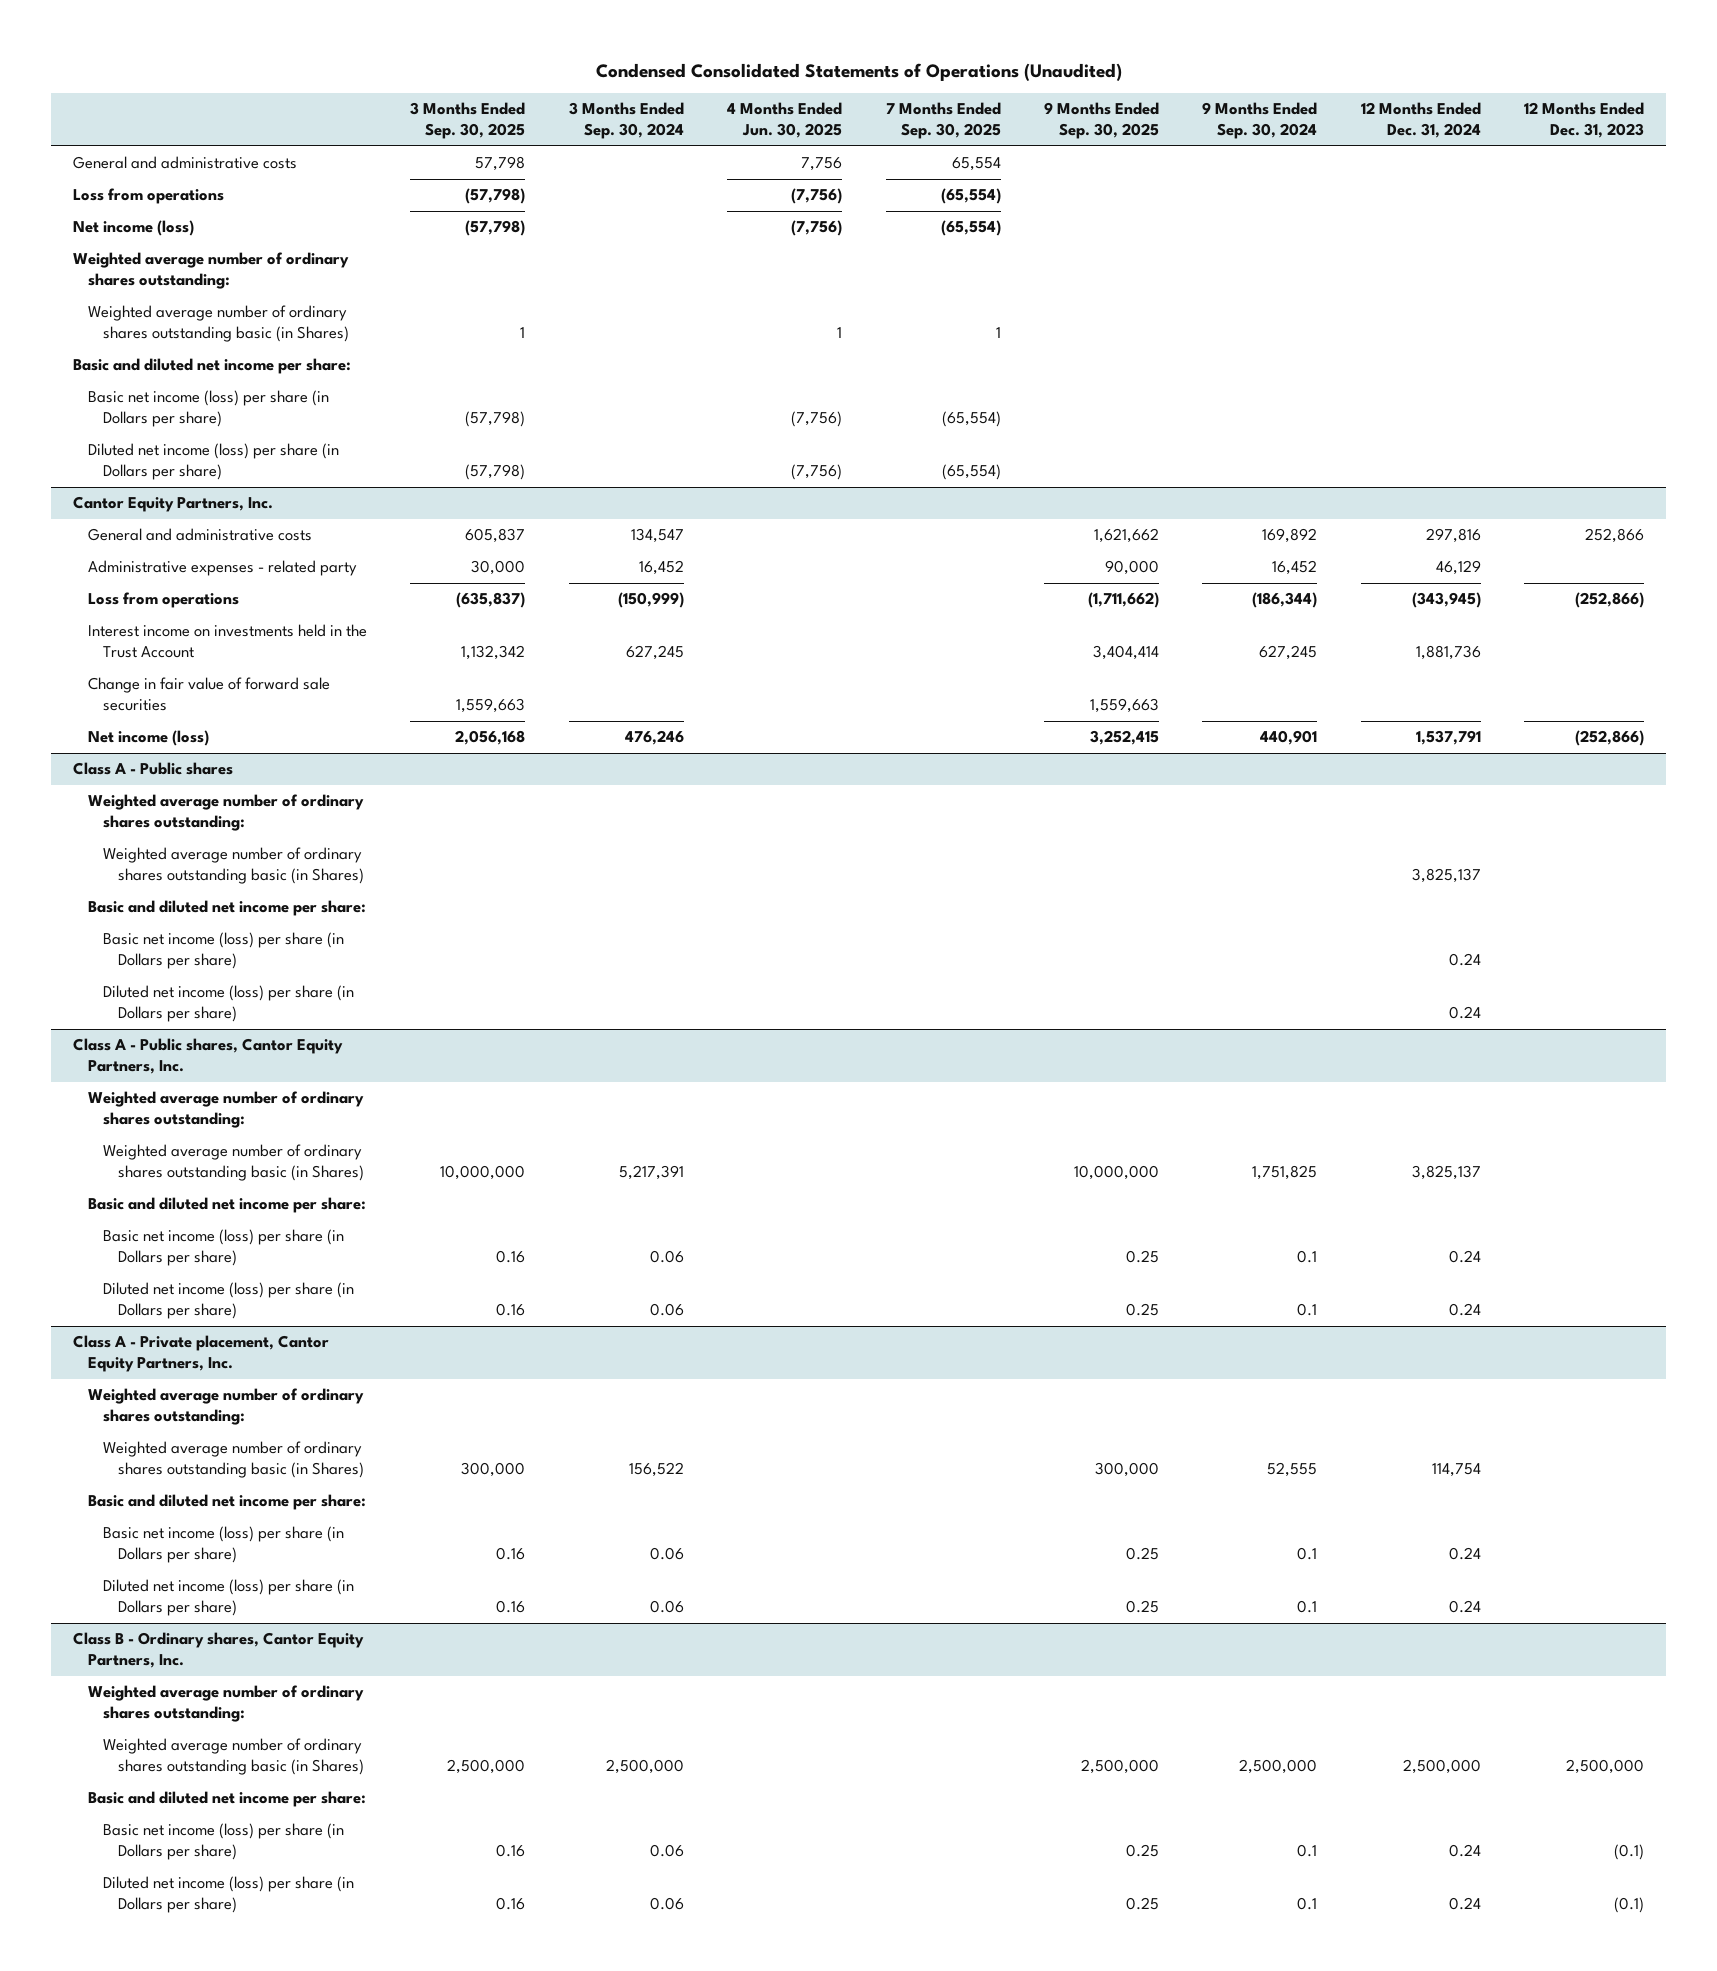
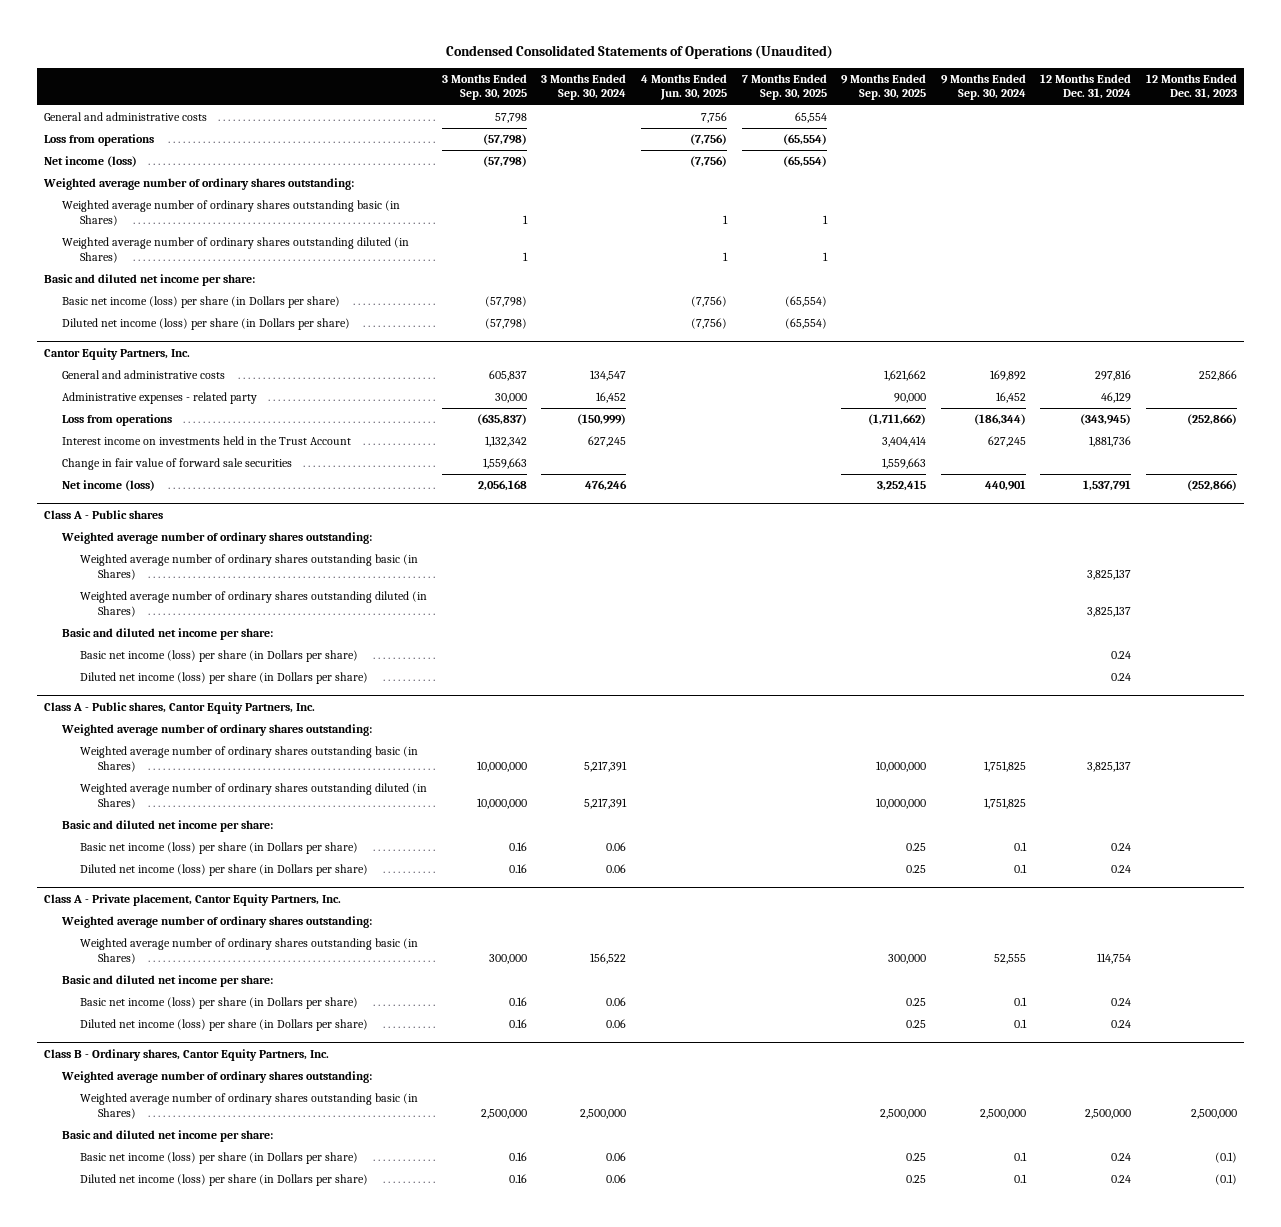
none -> [62,237,410,263] Weighted average number of ordinary shares outstanding diluted (in Shares)
none -> [80,591,428,617] Weighted average number of ordinary shares outstanding diluted (in Shares)
none -> [80,783,428,809] Weighted average number of ordinary shares outstanding diluted (in Shares)

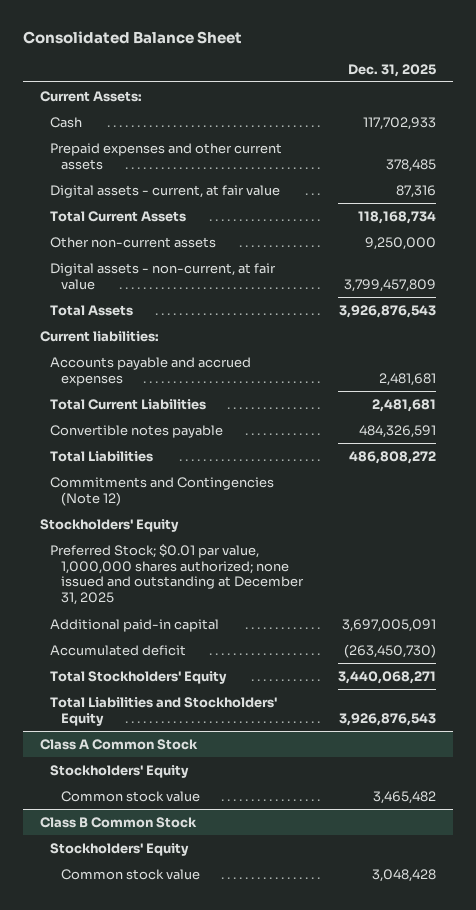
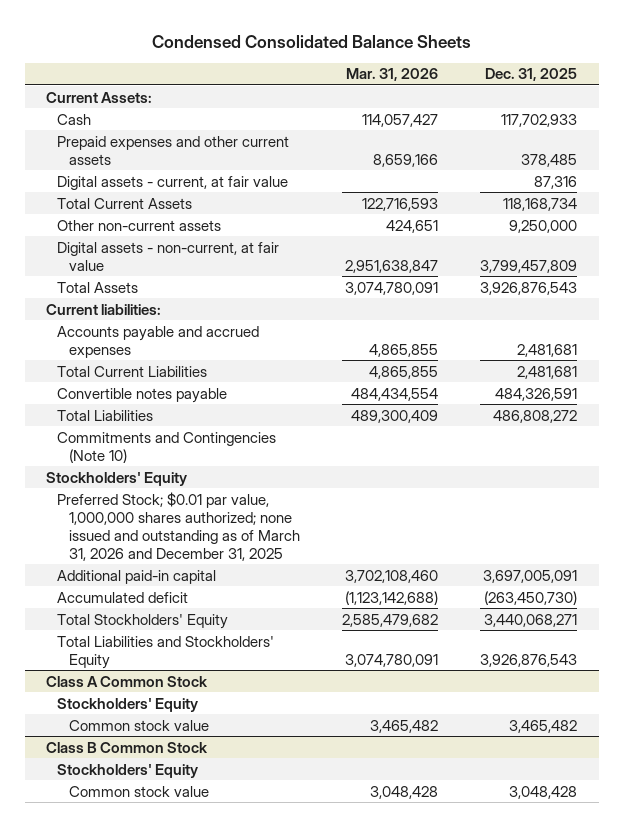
[22,30,242,44] Consolidated Balance Sheet -> [151,34,471,48] Condensed Consolidated Balance Sheets
none -> [346,68,439,82] Mar. 31, 2026
[50,476,275,506] Commitments and Contingencies (Note 12) -> [57,431,277,463] Commitments and Contingencies (Note 10)
[50,543,304,606] Preferred Stock; $0.01 par value, 1,000,000 shares authorized; none issued and outstanding at December 31, 2025 -> [57,491,301,561] Preferred Stock; $0.01 par value, 1,000,000 shares authorized; none issued and outstanding as of March 31, 2026 and December 31, 2025

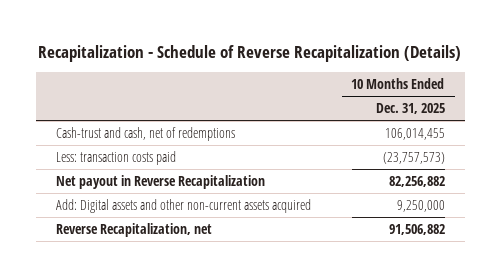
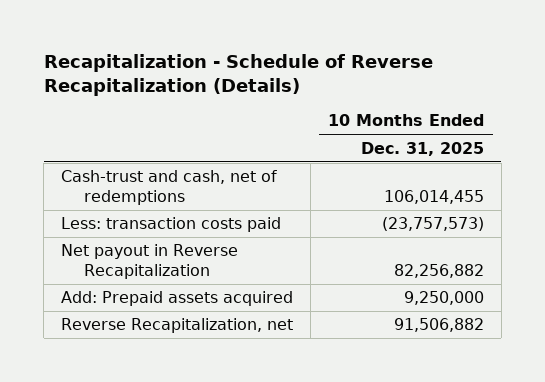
[56,199,312,214] Add: Digital assets and other non-current assets acquired -> [61,291,294,307] Add: Prepaid assets acquired

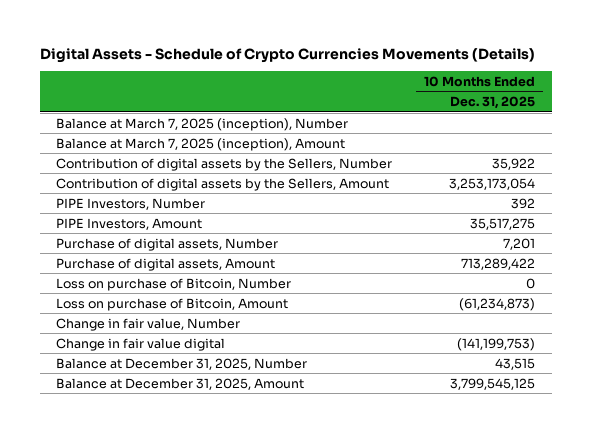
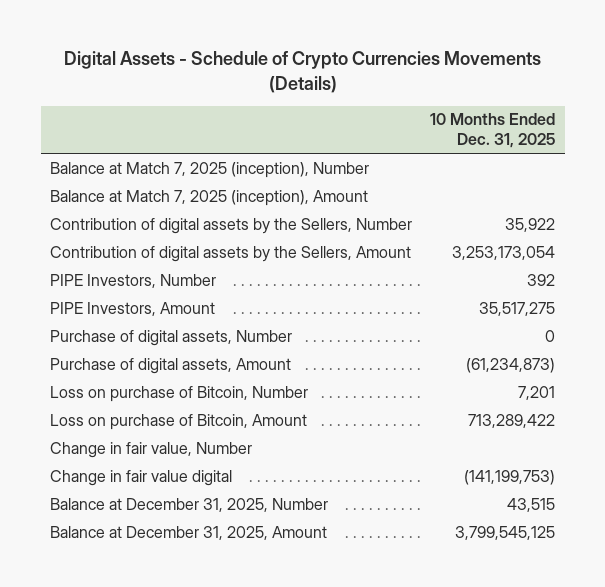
[56,117,349,131] Balance at March 7, 2025 (inception), Number -> [49,161,369,178] Balance at Match 7, 2025 (inception), Number
[56,137,346,151] Balance at March 7, 2025 (inception), Amount -> [49,189,368,206] Balance at Match 7, 2025 (inception), Amount
[503,237,536,250] 7,201 -> [545,329,556,342] 0
[461,257,536,270] 713,289,422 -> [466,357,556,373] (61,234,873)
[526,277,536,289] 0 -> [518,385,556,400] 7,201
[459,297,536,311] (61,234,873) -> [468,413,556,428] 713,289,422

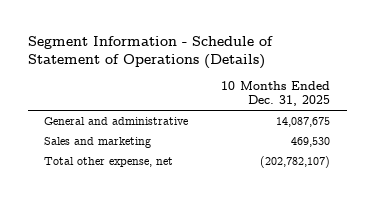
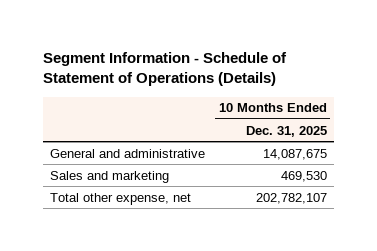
[260,156,331,169] (202,782,107) -> [255,192,327,204] 202,782,107

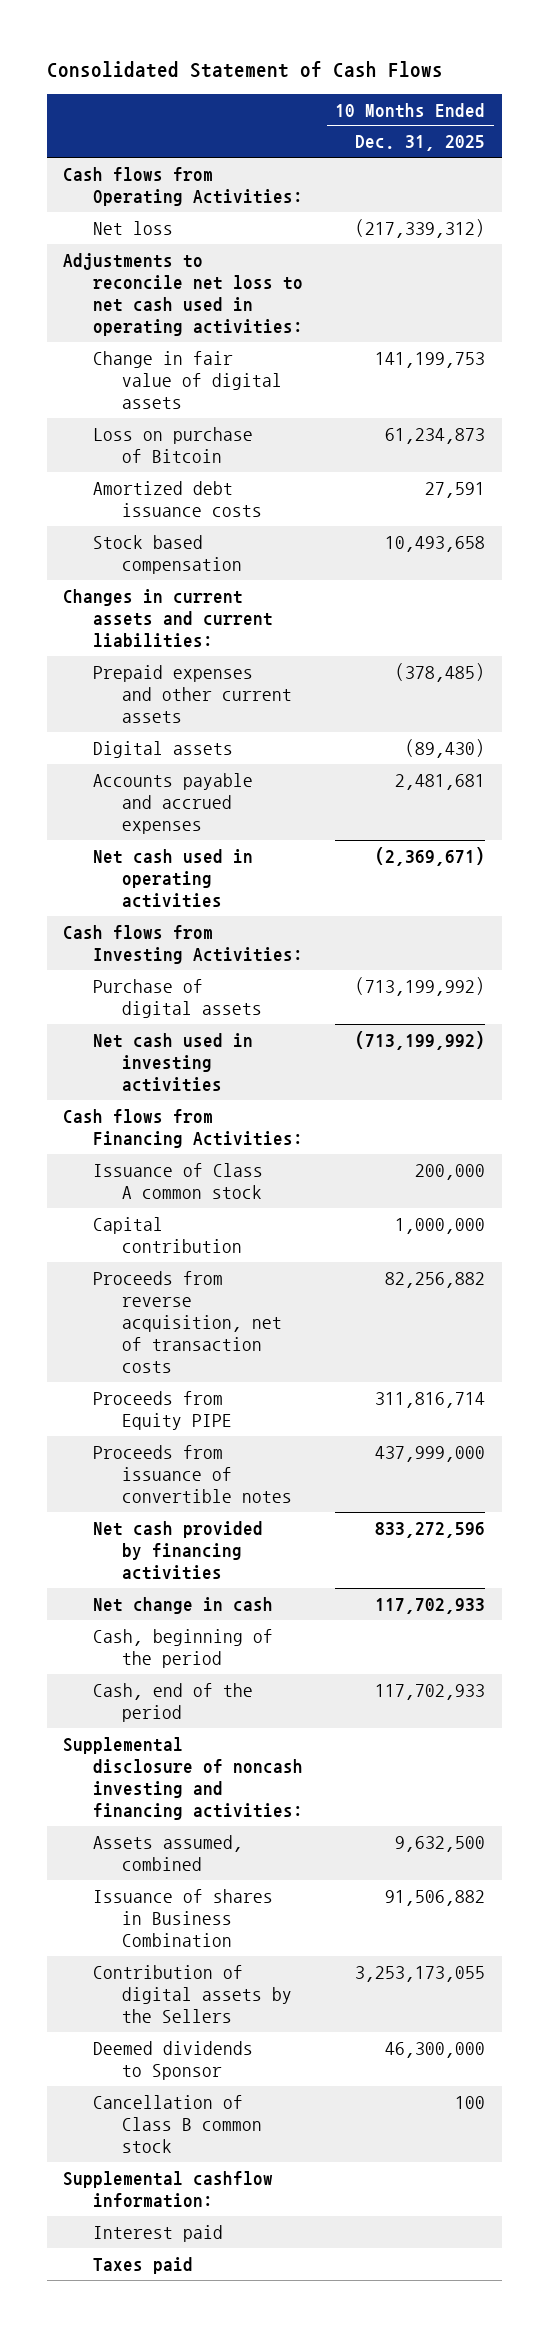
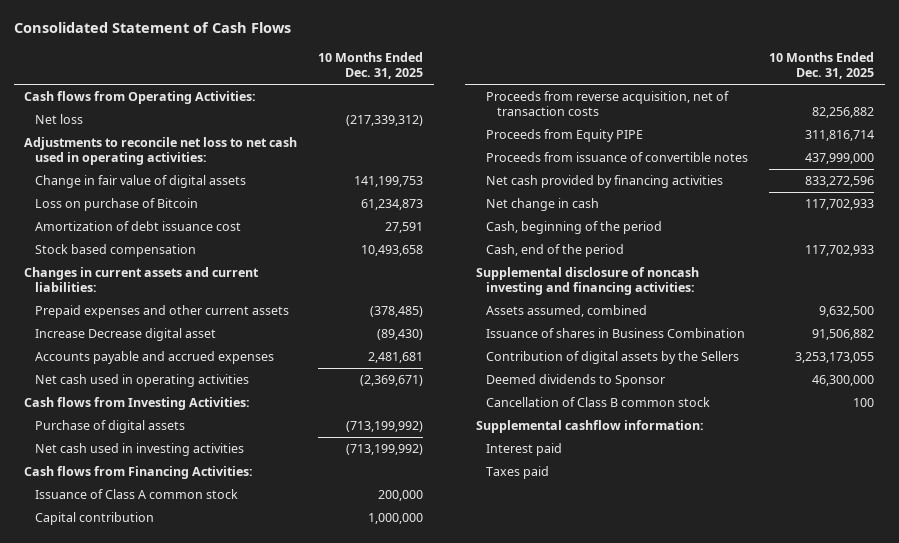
[92,480,263,517] Amortized debt issuance costs -> [35,220,242,231] Amortization of debt issuance cost
[92,740,233,758] Digital assets -> [35,327,217,341] Increase Decrease digital asset

